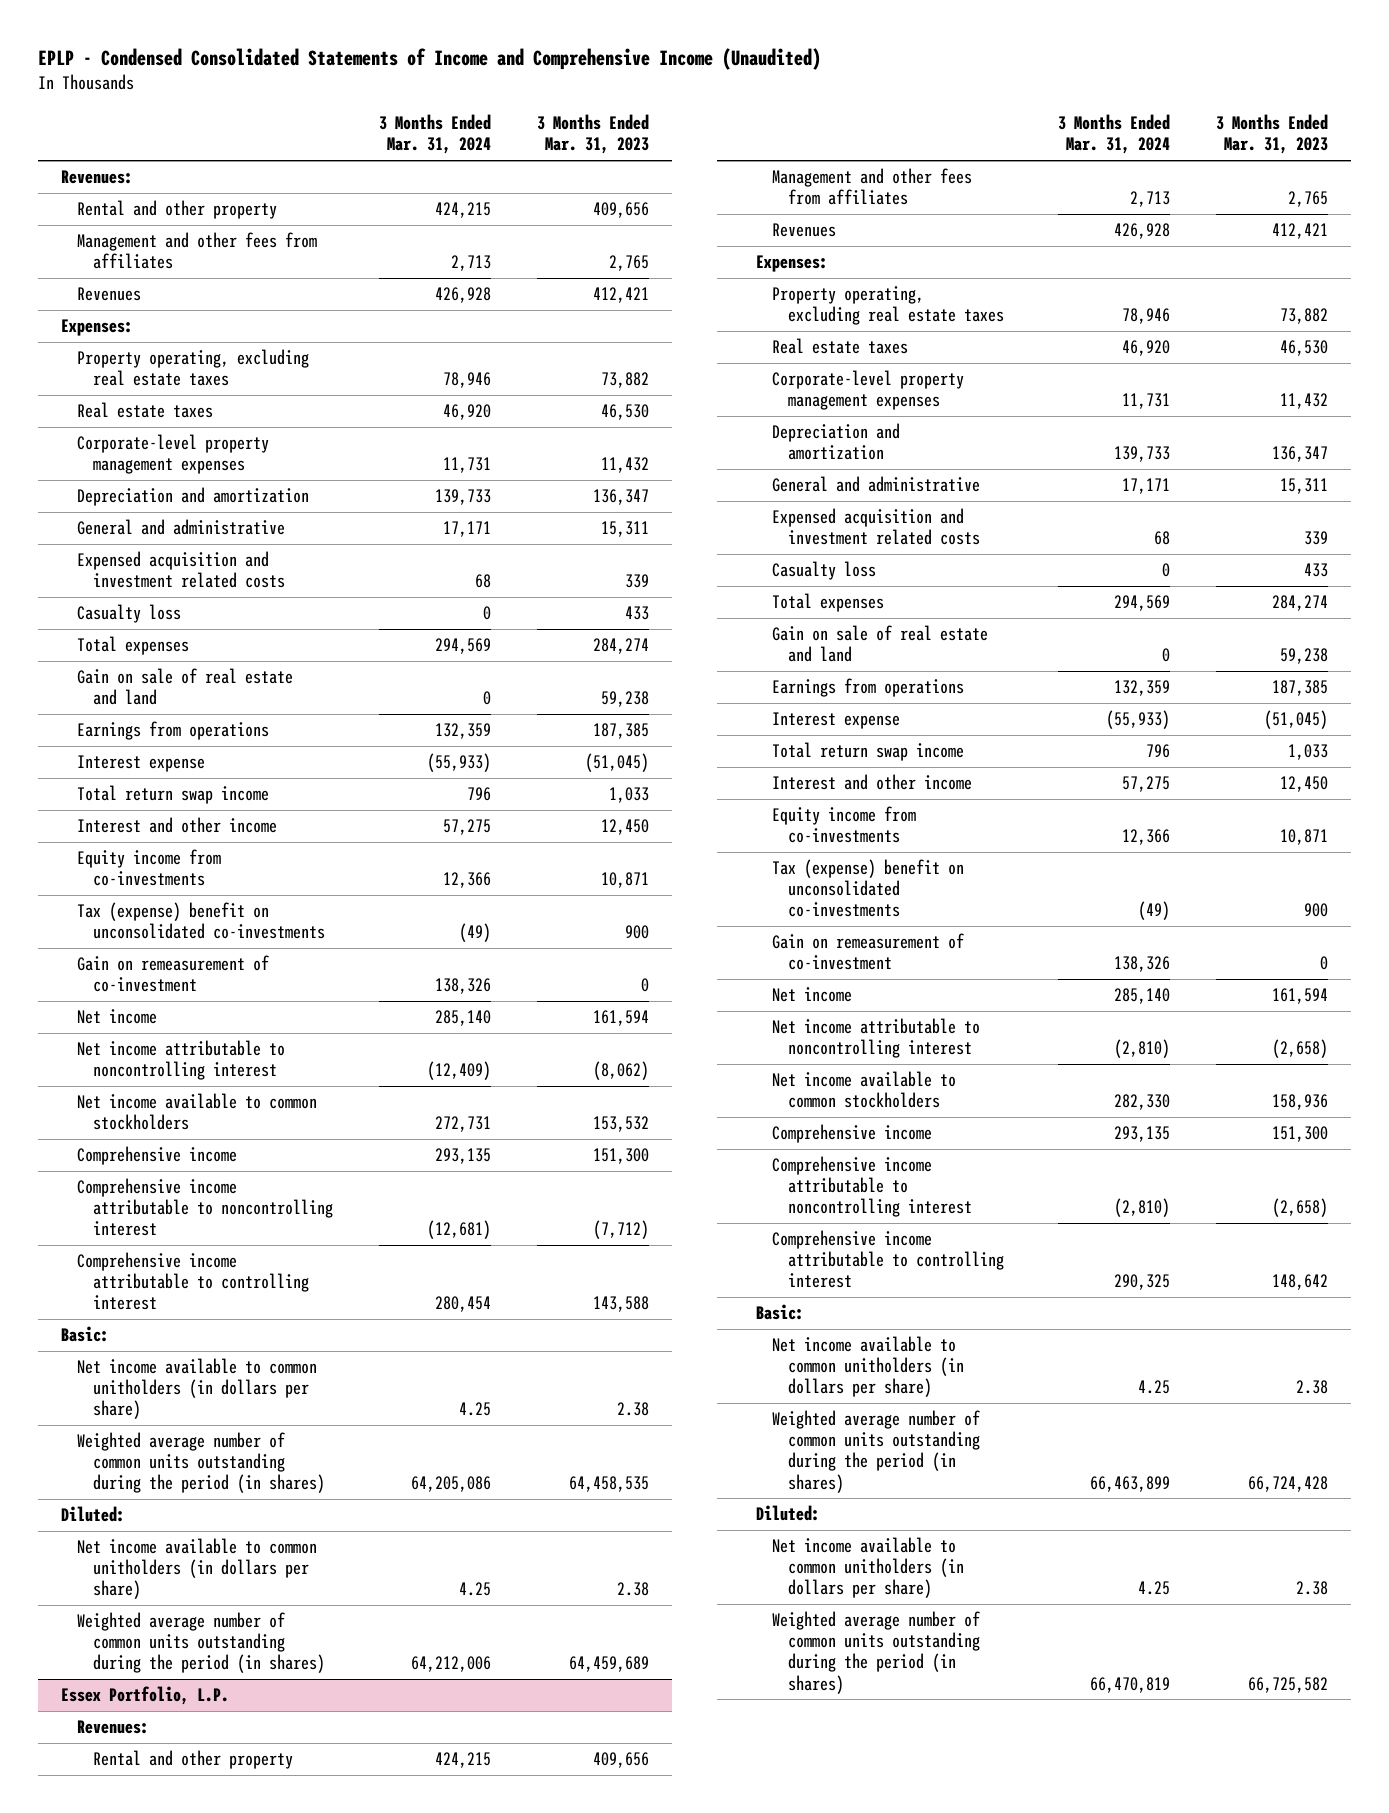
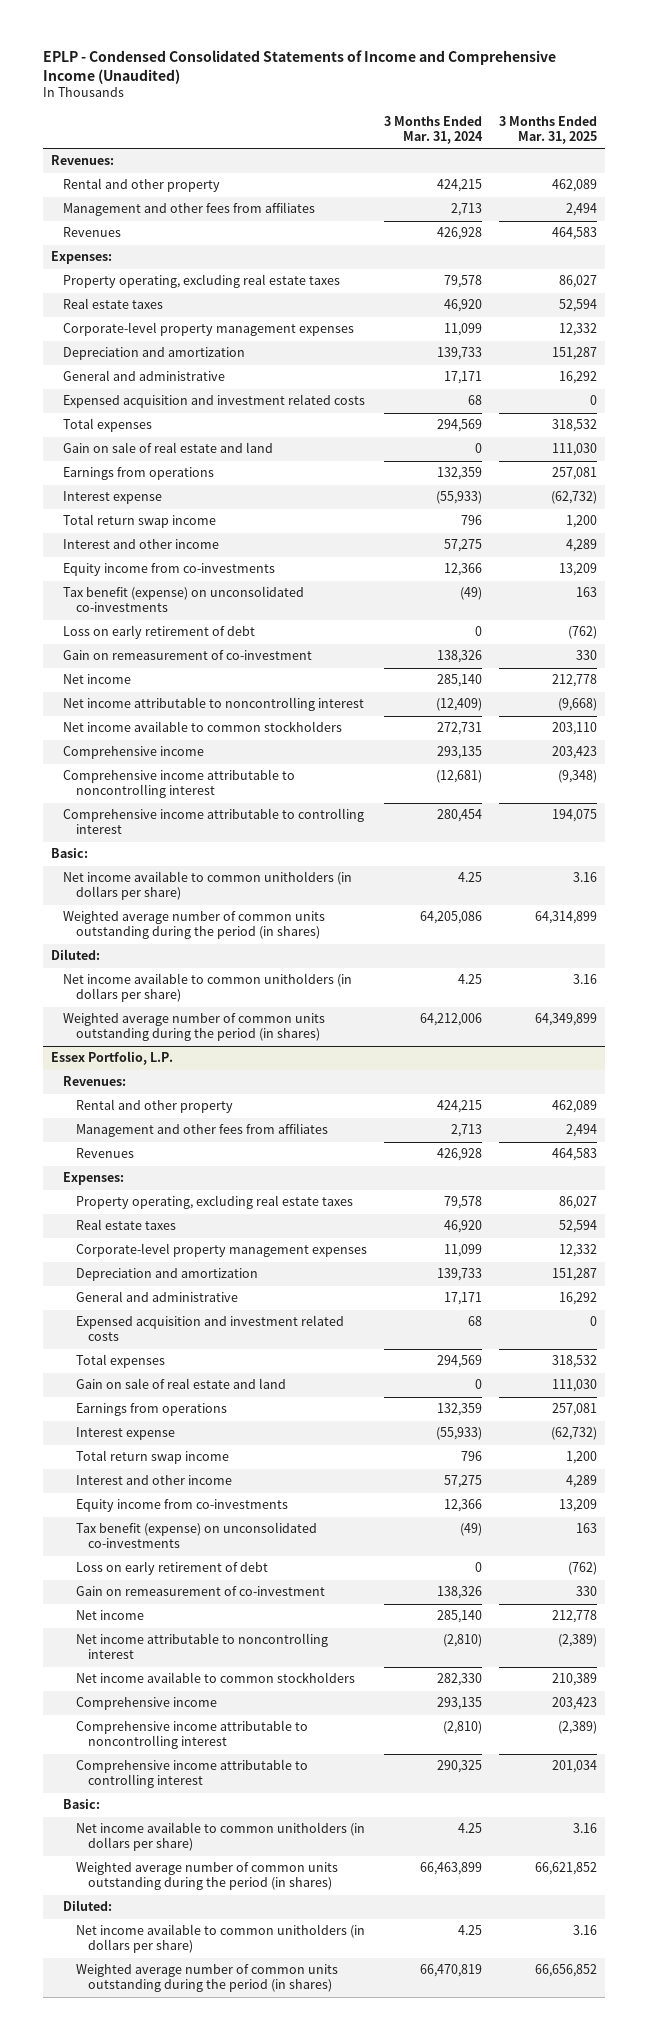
[537,114,650,155] 3 Months Ended Mar. 31, 2023 -> none
none -> [498,116,597,144] 3 Months Ended Mar. 31, 2025
[443,372,492,389] 78,946 -> [443,275,482,289] 79,578
[443,457,492,474] 11,731 -> [443,323,482,337] 11,099
[76,604,181,624] Casualty loss -> none
[76,902,326,940] Tax (expense) benefit on unconsolidated co-investments -> [63,586,305,613] Tax benefit (expense) on unconsolidated co-investments
none -> [63,625,256,640] Loss on early retirement of debt
[1122,308,1171,325] 78,946 -> [443,1196,482,1210] 79,578
[1122,393,1171,410] 11,731 -> [443,1244,482,1258] 11,099
[772,561,877,581] Casualty loss -> none
[772,859,965,918] Tax (expense) benefit on unconsolidated co-investments -> [75,1522,317,1549] Tax benefit (expense) on unconsolidated co-investments
none -> [75,1561,268,1576] Loss on early retirement of debt

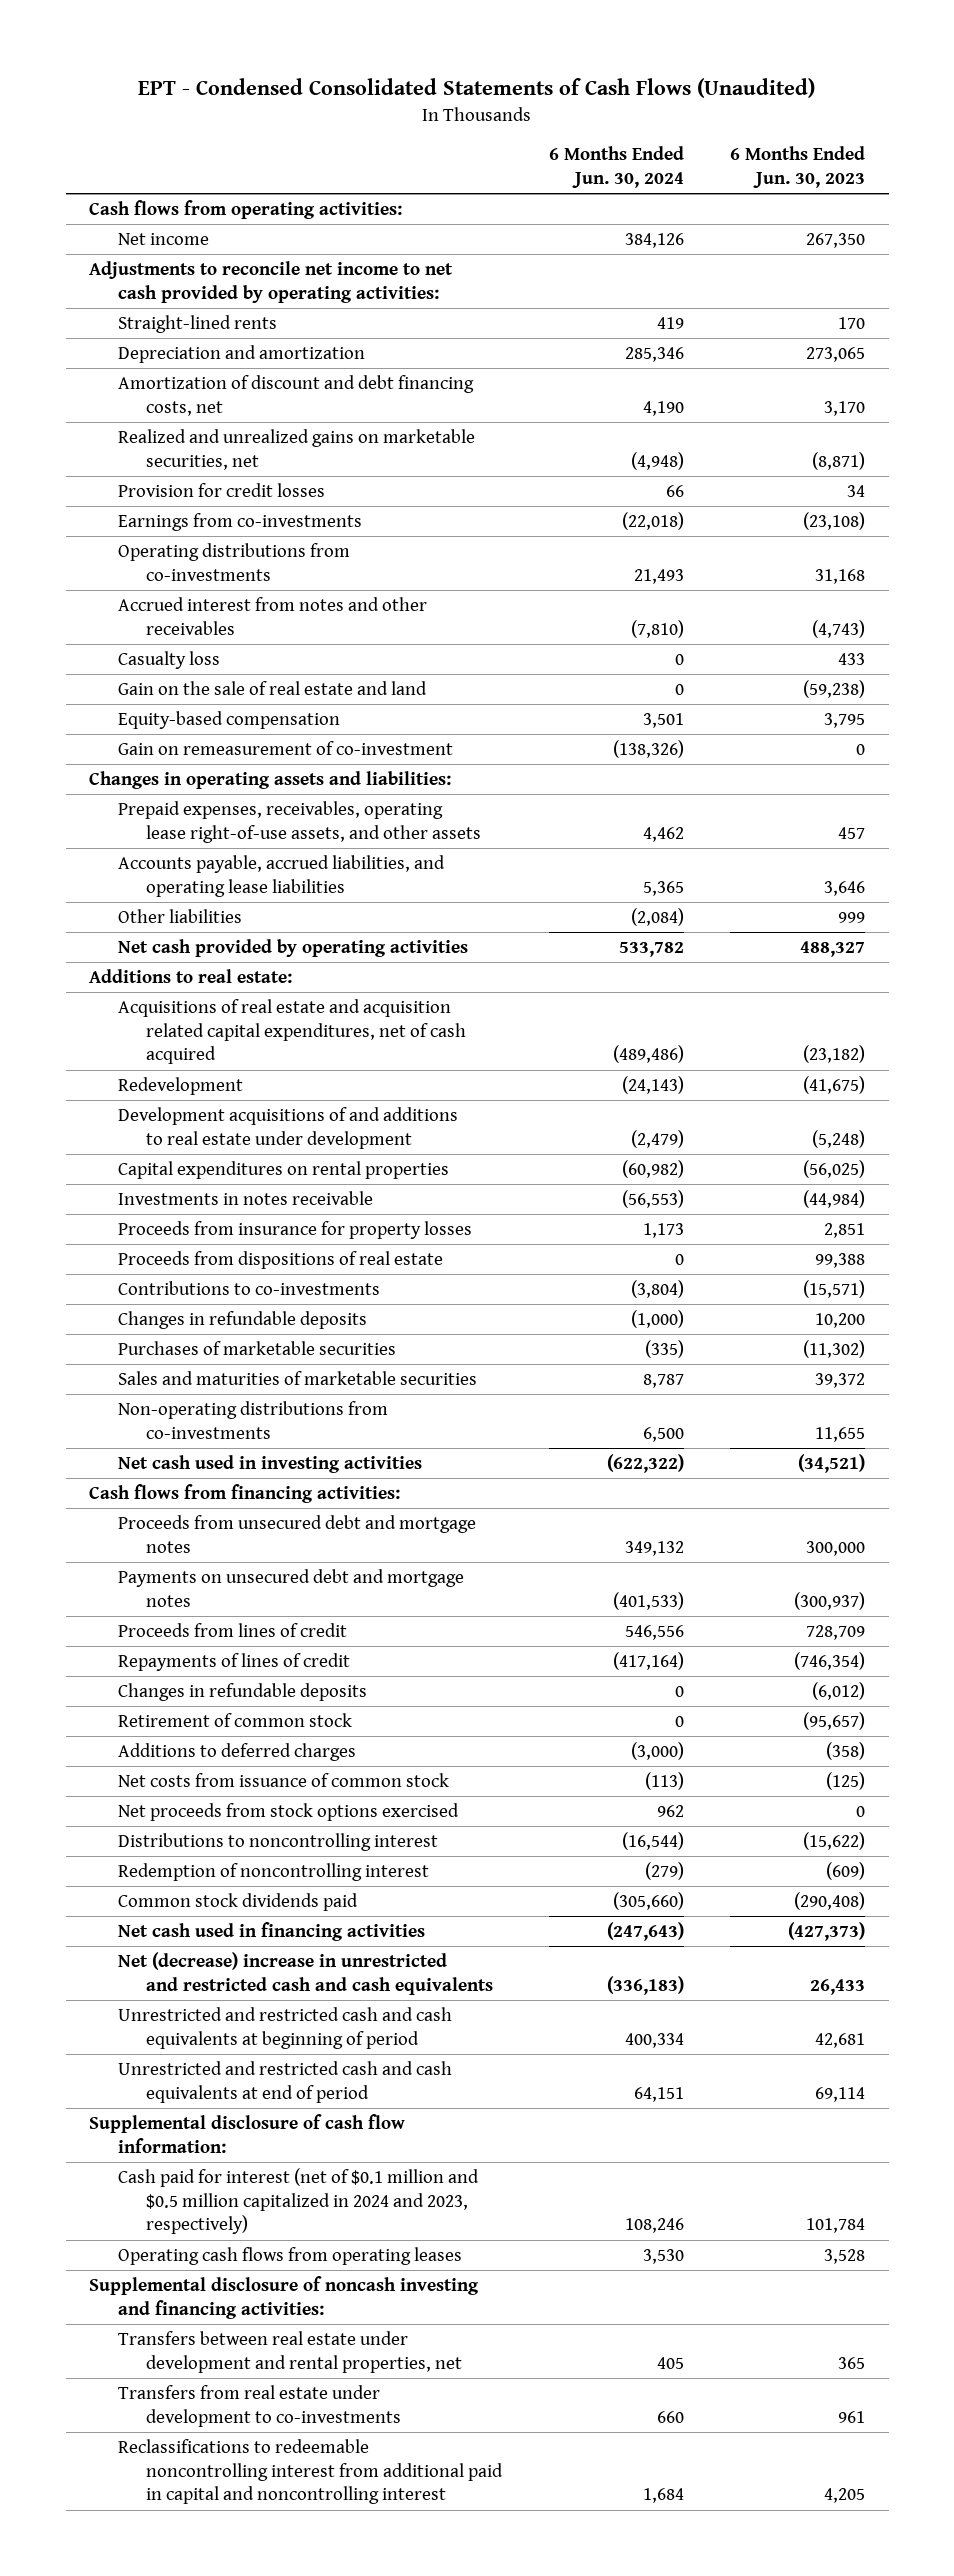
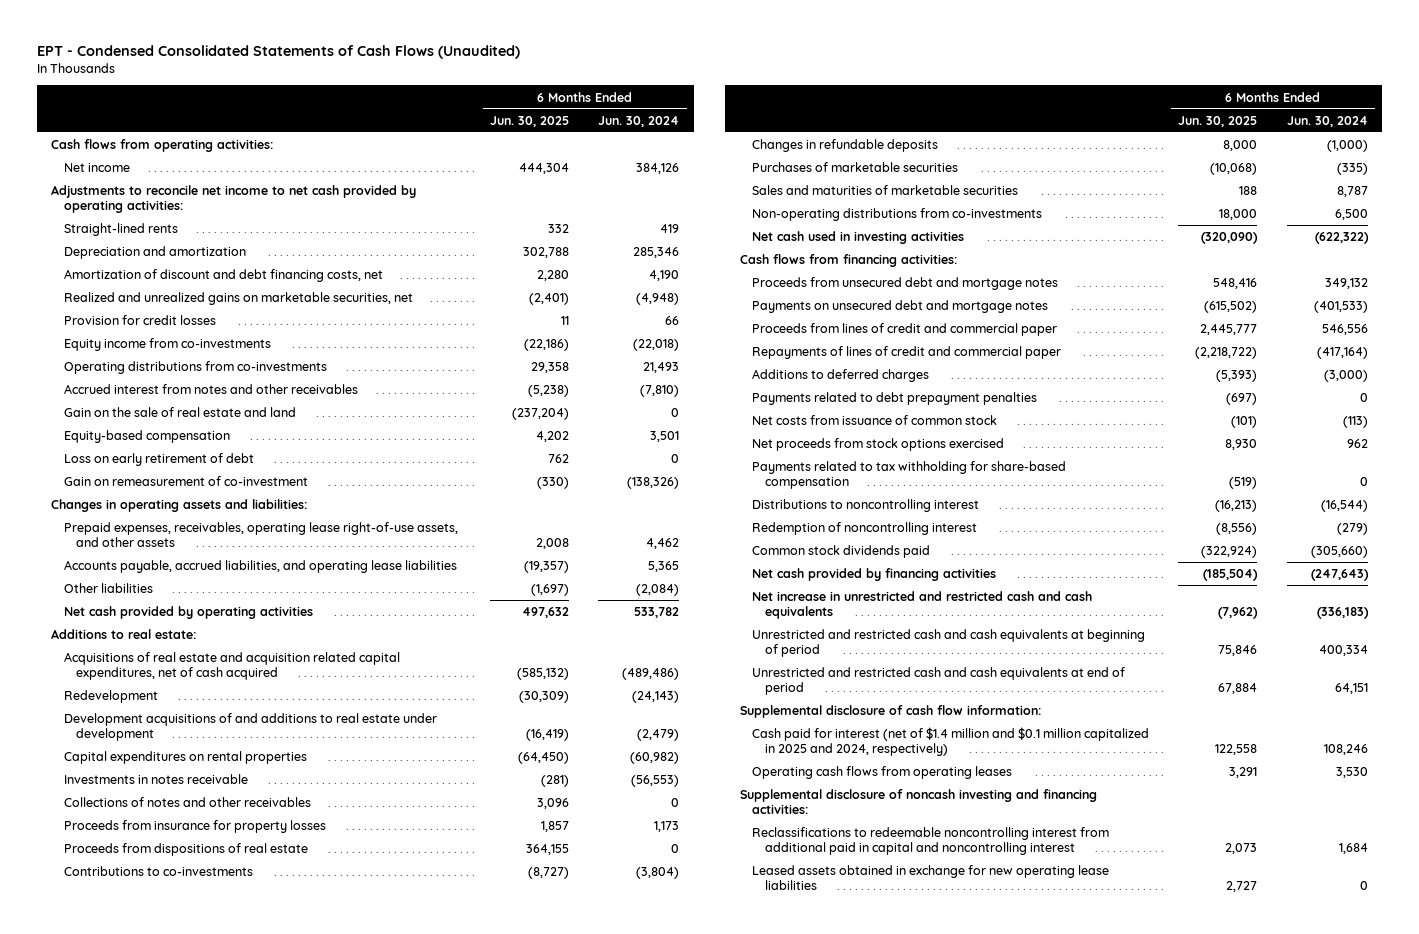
[730,146,866,189] 6 Months Ended Jun. 30, 2023 -> none
none -> [490,115,570,127] Jun. 30, 2025
[117,512,362,531] Earnings from co-investments -> [63,338,271,352] Equity income from co-investments
[117,650,220,669] Casualty loss -> none
none -> [63,453,254,467] Loss on early retirement of debt
none -> [63,797,311,808] Collections of notes and other receivables
[117,1682,367,1701] Changes in refundable deposits -> none
[117,1712,352,1727] Retirement of common stock -> none
[117,1622,347,1637] Proceeds from lines of credit -> [752,323,1058,337] Proceeds from lines of credit and commercial paper
[117,1652,350,1671] Repayments of lines of credit -> [752,346,1062,360] Repayments of lines of credit and commercial paper
none -> [752,392,1038,406] Payments related to debt prepayment penalties
none -> [752,461,1067,489] Payments related to tax withholding for share-based compensation
[117,1921,425,1941] Net cash used in financing activities -> [752,568,997,582] Net cash provided by financing activities
[117,1951,494,1995] Net (decrease) increase in unrestricted and restricted cash and cash equivalents -> [752,591,1093,619] Net increase in unrestricted and restricted cash and cash equivalents
[117,2167,479,2235] Cash paid for interest (net of $0.1 million and $0.5 million capitalized in 2024 and 2023, respectively) -> [752,727,1150,756] Cash paid for interest (net of $1.4 million and $0.1 million capitalized in 2025 and 2024, respectively)
[117,2330,463,2373] Transfers between real estate under development and rental properties, net -> none
[117,2384,402,2427] Transfers from real estate under development to co-investments -> none
none -> [752,865,1110,890] Leased assets obtained in exchange for new operating lease liabilities

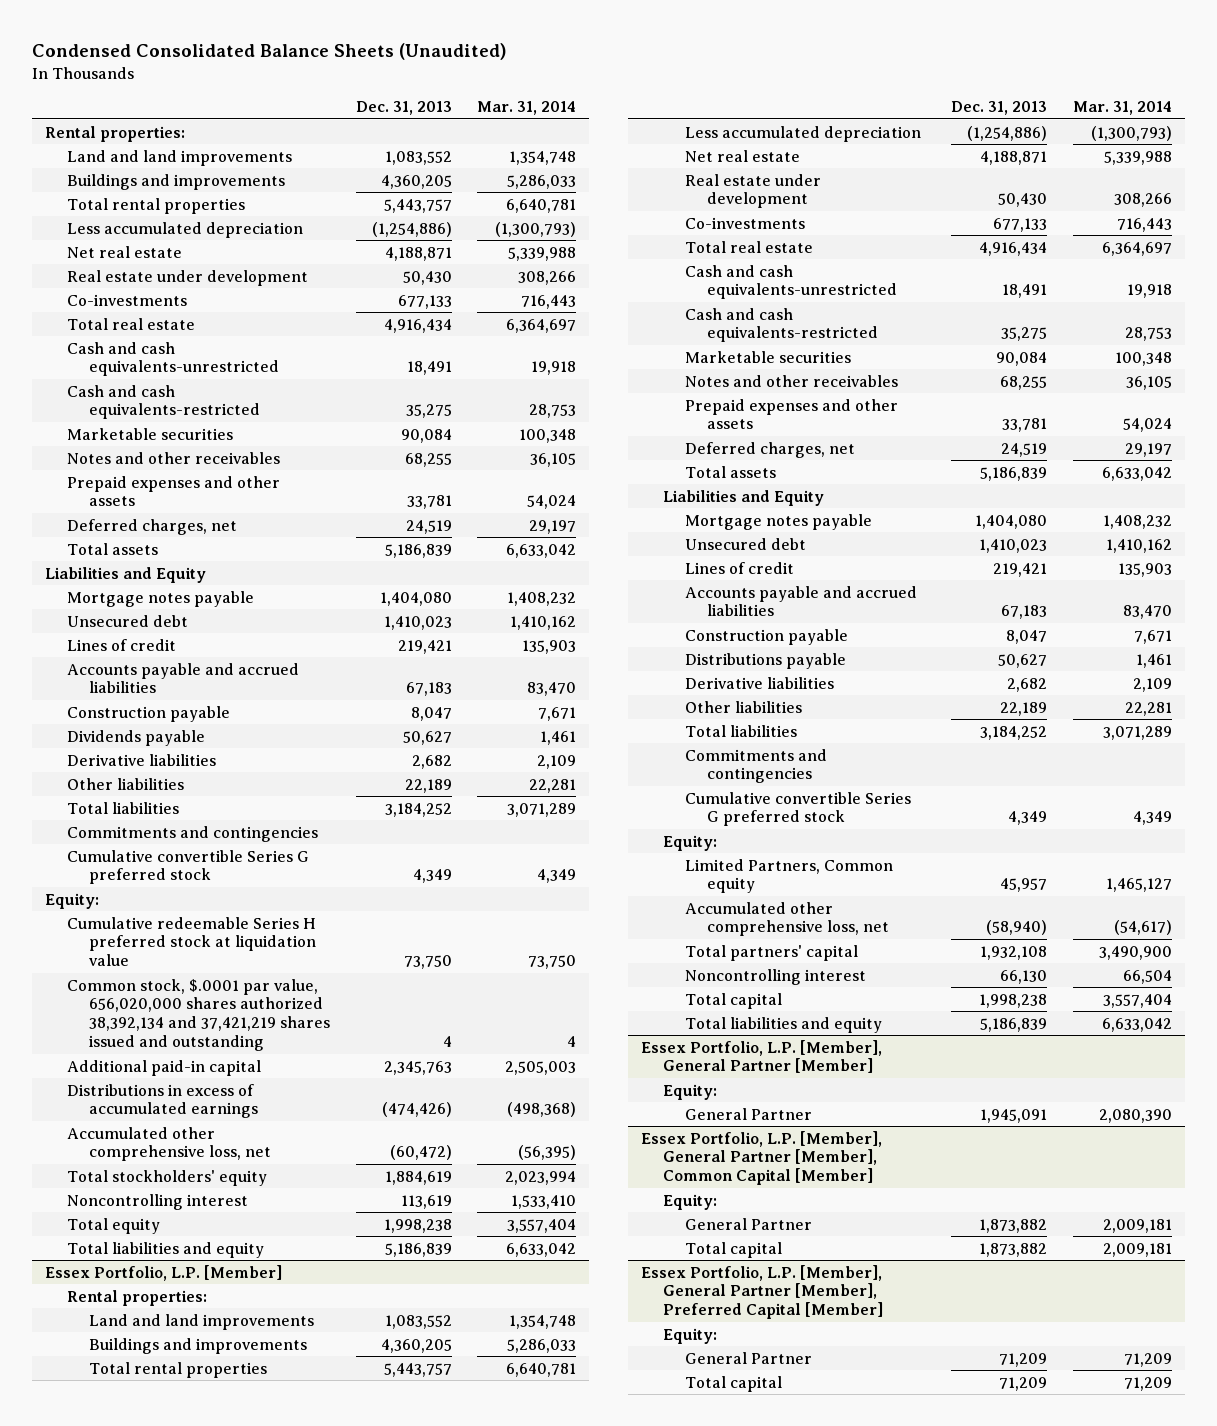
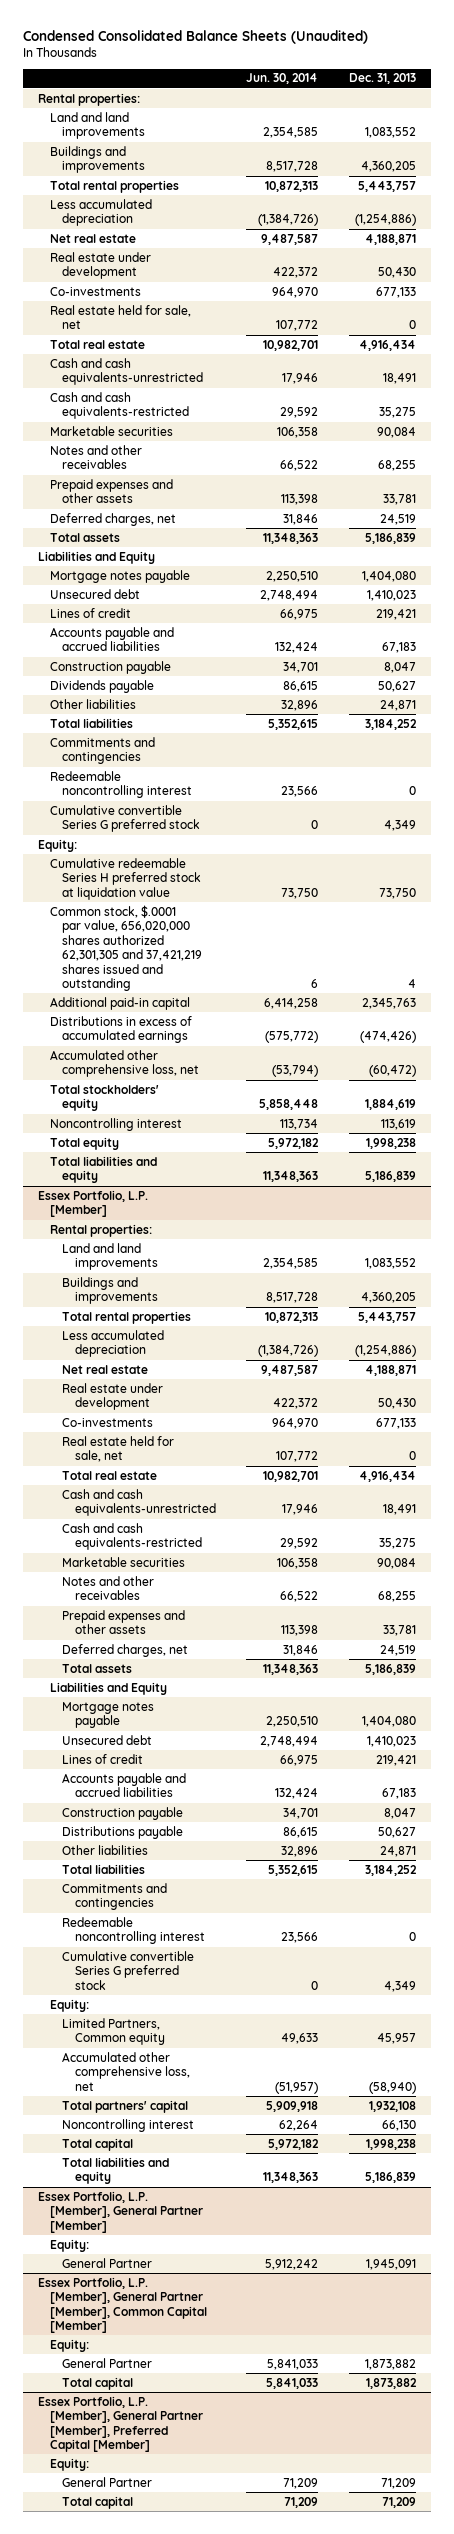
[476,101,576,116] Mar. 31, 2014 -> none
none -> [246,73,319,85] Jun. 30, 2014
none -> [50,304,192,330] Real estate held for sale, net
[67,753,217,766] Derivative liabilities -> none
[404,778,452,793] 22,189 -> [380,699,417,711] 24,871
none -> [50,770,193,799] Redeemable noncontrolling interest
[67,978,331,1052] Common stock, $.0001 par value, 656,020,000 shares authorized 38,392,134 and 37,421,219 shares issued and outstanding -> [50,904,203,992] Common stock, $.0001 par value, 656,020,000 shares authorized 62,301,305 and 37,421,219 shares issued and outstanding
none -> [62,1435,175,1463] Real estate held for sale, net
[685,676,835,689] Derivative liabilities -> none
[1000,701,1048,716] 22,189 -> [380,1845,417,1857] 24,871
none -> [62,1916,205,1945] Redeemable noncontrolling interest

